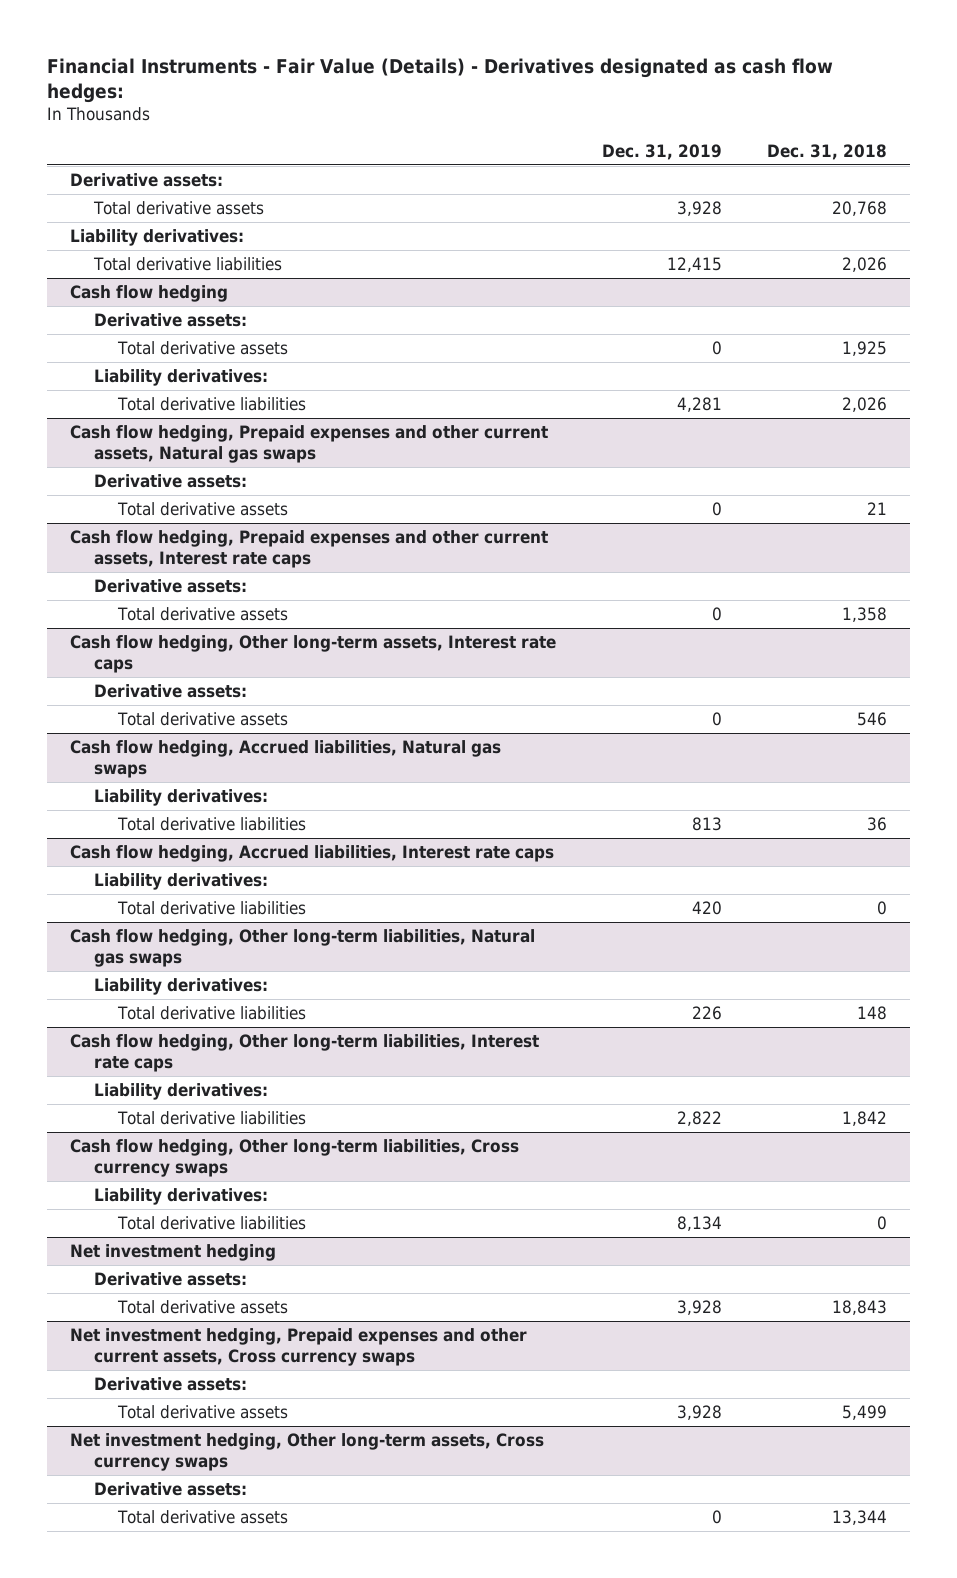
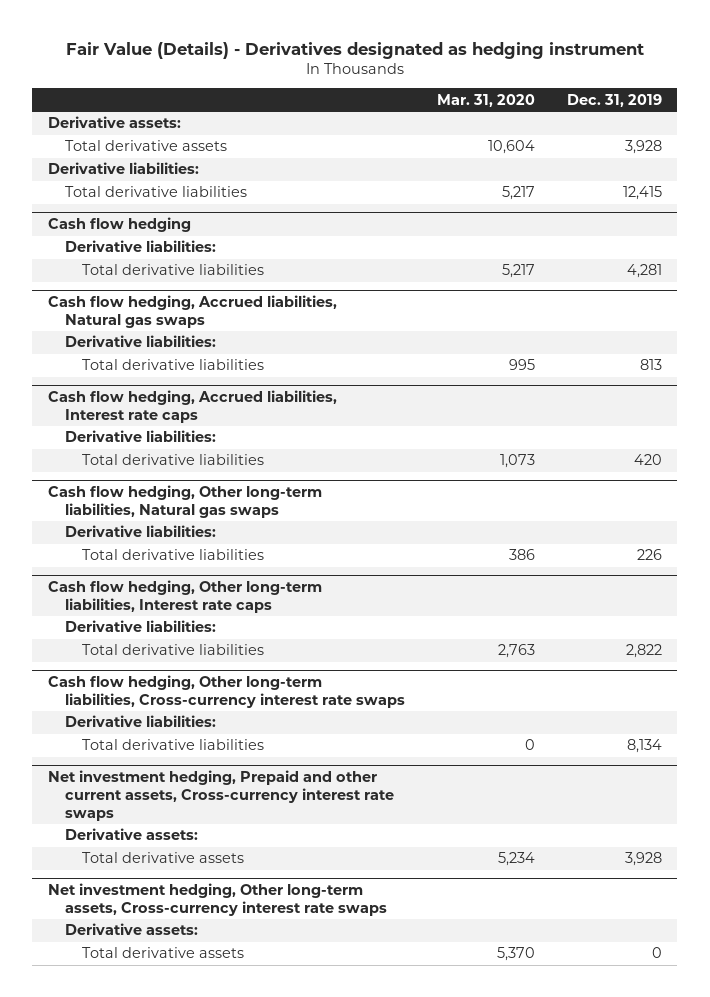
[47,57,834,104] Financial Instruments - Fair Value (Details) - Derivatives designated as cash flow hedges: -> [65,41,644,59] Fair Value (Details) - Derivatives designated as hedging instrument
[767,143,888,160] Dec. 31, 2018 -> none
none -> [436,93,535,107] Mar. 31, 2020
[70,229,245,247] Liability derivatives: -> [48,162,200,175] Derivative liabilities:
[93,313,247,328] Derivative assets: -> none
[116,341,288,356] Total derivative assets -> none
[93,369,268,387] Liability derivatives: -> [65,240,217,253] Derivative liabilities:
[70,425,549,463] Cash flow hedging, Prepaid expenses and other current assets, Natural gas swaps -> none
[93,474,247,489] Derivative assets: -> none
[116,502,288,517] Total derivative assets -> none
[70,530,549,568] Cash flow hedging, Prepaid expenses and other current assets, Interest rate caps -> none
[93,579,247,594] Derivative assets: -> none
[116,607,288,622] Total derivative assets -> none
[70,635,557,673] Cash flow hedging, Other long-term assets, Interest rate caps -> none
[93,684,247,699] Derivative assets: -> none
[116,712,288,727] Total derivative assets -> none
[93,789,268,807] Liability derivatives: -> [65,335,217,348] Derivative liabilities:
[93,873,268,891] Liability derivatives: -> [65,430,217,443] Derivative liabilities:
[93,978,268,996] Liability derivatives: -> [65,525,217,538] Derivative liabilities:
[93,1083,268,1101] Liability derivatives: -> [65,620,217,633] Derivative liabilities:
[70,1139,520,1177] Cash flow hedging, Other long-term liabilities, Cross currency swaps -> [48,675,406,708] Cash flow hedging, Other long-term liabilities, Cross-currency interest rate swaps
[93,1188,268,1206] Liability derivatives: -> [65,715,217,728] Derivative liabilities:
[70,1244,277,1262] Net investment hedging -> none
[93,1272,247,1287] Derivative assets: -> none
[116,1300,288,1315] Total derivative assets -> none
[70,1328,528,1366] Net investment hedging, Prepaid expenses and other current assets, Cross currency swaps -> [48,770,395,821] Net investment hedging, Prepaid and other current assets, Cross-currency interest rate swaps
[70,1433,545,1471] Net investment hedging, Other long-term assets, Cross currency swaps -> [48,883,388,916] Net investment hedging, Other long-term assets, Cross-currency interest rate swaps

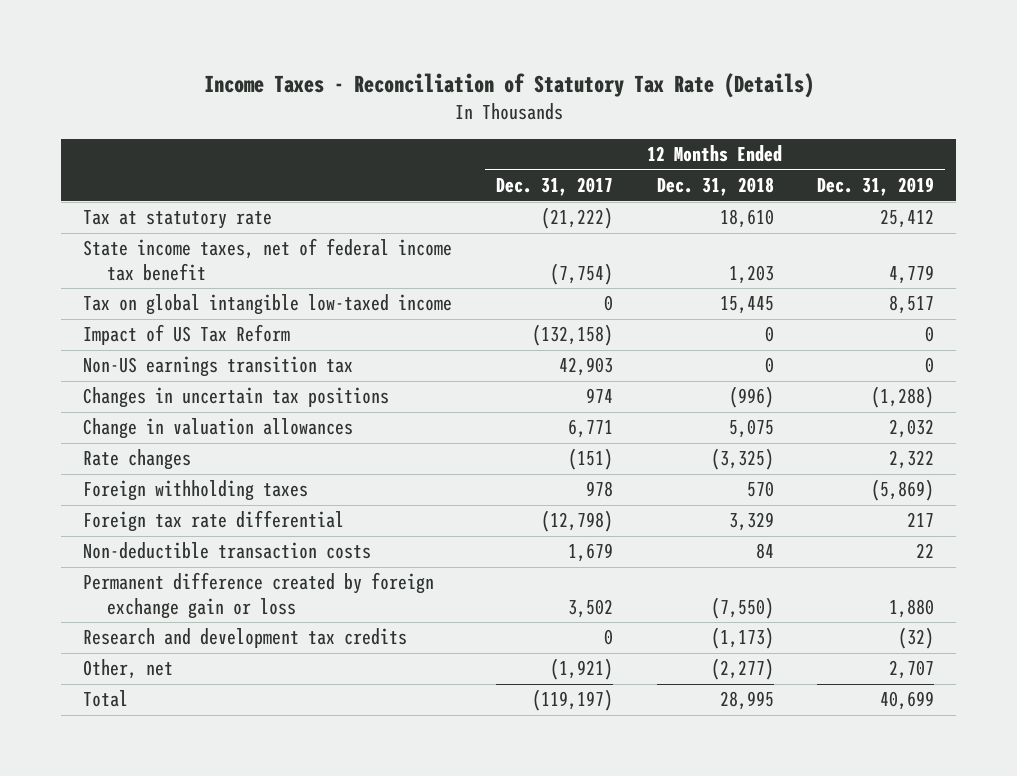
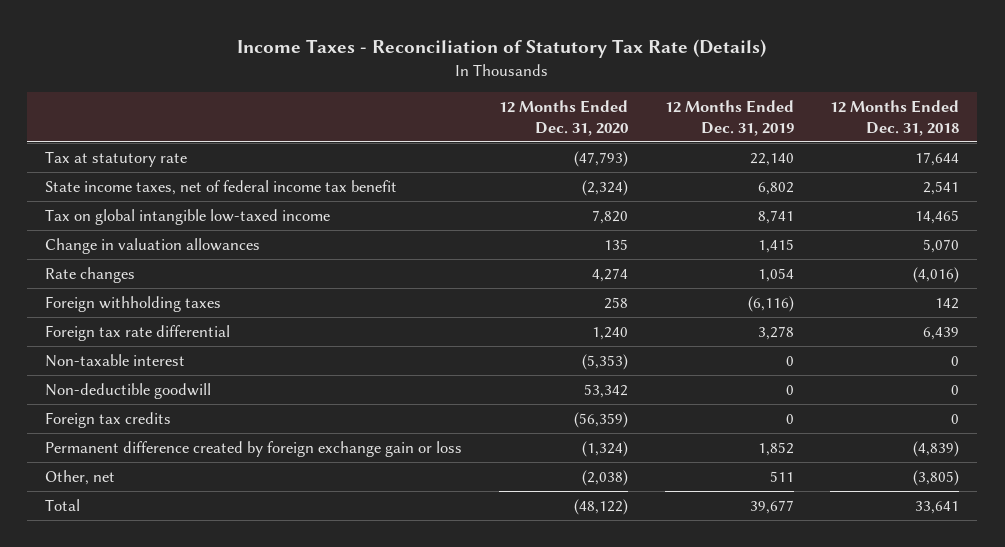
[495,177,613,197] Dec. 31, 2017 -> none
none -> [498,100,628,136] 12 Months Ended Dec. 31, 2020
[82,324,290,346] Impact of US Tax Reform -> none
[82,356,353,378] Non-US earnings transition tax -> none
[82,387,389,409] Changes in uncertain tax positions -> none
[82,542,371,560] Non-deductible transaction costs -> none
[82,628,407,649] Research and development tax credits -> none
[719,209,774,229] 18,610 -> [915,151,960,166] 17,644
[880,209,935,229] 25,412 -> [749,152,794,166] 22,140
[728,264,774,284] 1,203 -> [923,180,960,195] 2,541
[889,264,935,284] 4,779 -> [757,181,794,195] 6,802
[719,296,774,315] 15,445 -> [915,209,960,224] 14,465
[889,295,935,315] 8,517 -> [757,209,794,224] 8,741
[728,419,774,439] 5,075 -> [923,238,960,253] 5,070
[889,419,935,439] 2,032 -> [757,238,794,253] 1,415
[710,448,774,471] (3,325) -> [913,266,960,283] (4,016)
[889,450,935,470] 2,322 -> [757,267,794,282] 1,054
[746,481,774,498] 570 -> [935,297,960,309] 142
[871,479,935,502] (5,869) -> [747,295,794,312] (6,116)
[728,512,774,532] 3,329 -> [923,326,960,340] 6,439
[907,512,935,528] 217 -> [757,325,794,340] 3,278
none -> [45,353,186,367] Non-taxable interest
none -> [45,382,212,399] Non-deductible goodwill
none -> [45,411,172,428] Foreign tax credits
[710,596,774,619] (7,550) -> [913,440,960,457] (4,839)
[889,598,935,618] 1,880 -> [757,441,794,456] 1,852
[710,658,774,681] (2,277) -> [913,469,960,486] (3,805)
[889,660,935,680] 2,707 -> [769,470,794,482] 511
[719,691,774,711] 28,995 -> [915,500,960,514] 33,641
[880,691,935,711] 40,699 -> [749,499,794,514] 39,677

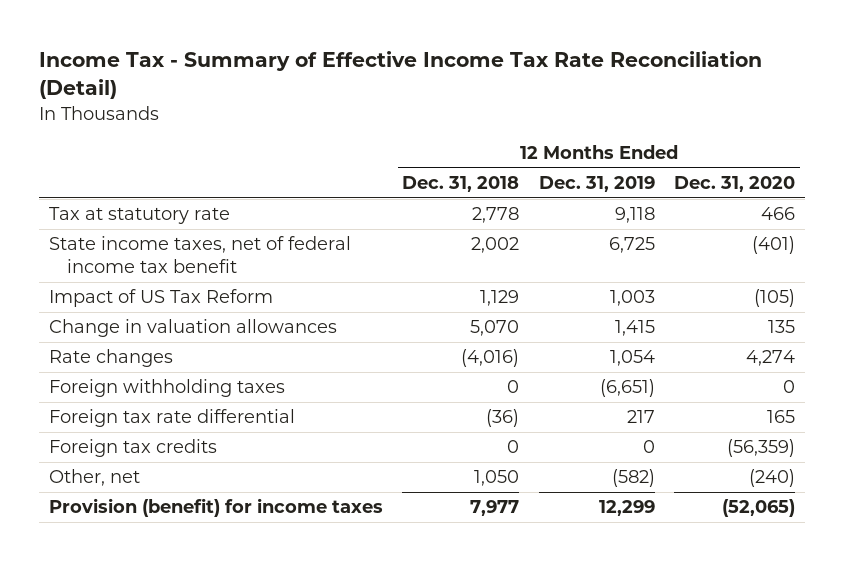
[237,39,767,59] Income Taxes - Reconciliation of Statutory Tax Rate (Details) -> [39,51,763,100] Income Tax - Summary of Effective Income Tax Rate Reconciliation (Detail)
[45,208,331,225] Tax on global intangible low-taxed income -> none
[573,150,628,167] (47,793) -> [761,207,796,221] 466
[749,152,794,166] 22,140 -> [614,207,655,224] 9,118
[915,151,960,166] 17,644 -> [472,207,520,224] 2,778
[581,179,628,196] (2,324) -> [752,236,796,255] (401)
[757,181,794,195] 6,802 -> [608,237,655,254] 6,725
[923,180,960,195] 2,541 -> [471,237,520,254] 2,002
none -> [48,289,273,308] Impact of US Tax Reform
[45,353,186,367] Non-taxable interest -> none
[45,382,212,399] Non-deductible goodwill -> none
[603,296,628,309] 258 -> [783,380,796,394] 0
[747,295,794,312] (6,116) -> [599,379,655,398] (6,651)
[935,297,960,309] 142 -> [507,380,520,394] 0
[591,326,628,340] 1,240 -> [767,410,796,424] 165
[757,325,794,340] 3,278 -> [626,410,655,424] 217
[923,326,960,340] 6,439 -> [486,409,520,428] (36)
[45,440,463,457] Permanent difference created by foreign exchange gain or loss -> none
[45,498,81,511] Total -> none
[581,469,628,486] (2,038) -> [749,469,796,488] (240)
[769,470,794,482] 511 -> [611,469,655,488] (582)
[913,469,960,486] (3,805) -> [474,470,520,487] 1,050
none -> [48,498,383,518] Provision (benefit) for income taxes

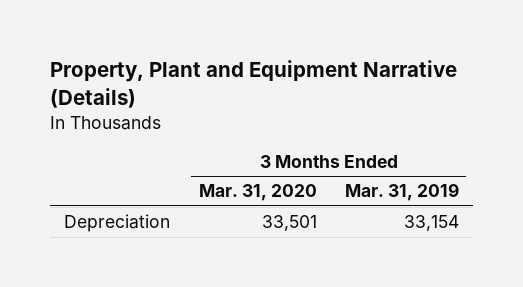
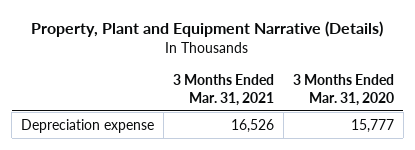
[344,183,459,202] Mar. 31, 2019 -> none
none -> [172,73,274,107] 3 Months Ended Mar. 31, 2021
[64,214,171,233] Depreciation -> [21,119,155,134] Depreciation expense
[261,215,317,232] 33,501 -> [350,119,394,134] 15,777

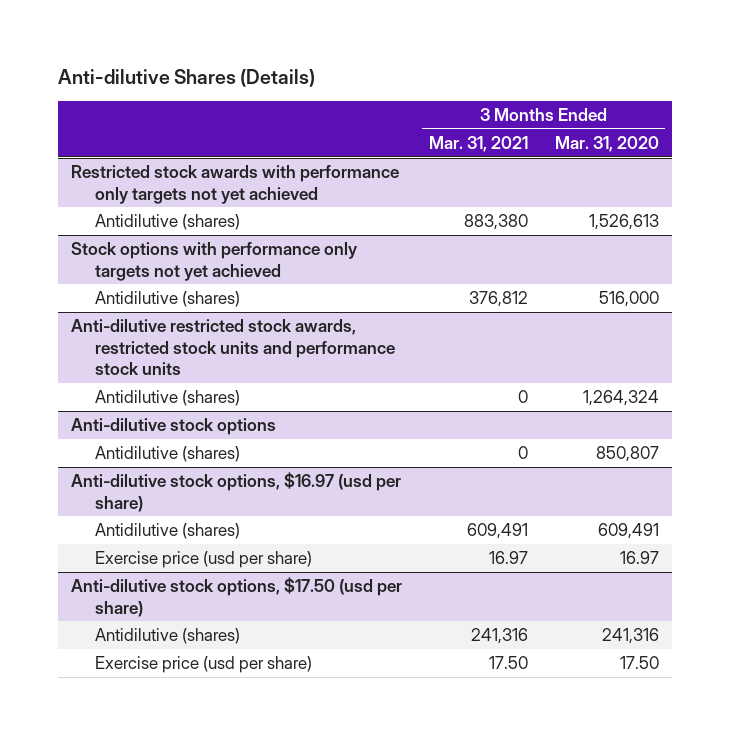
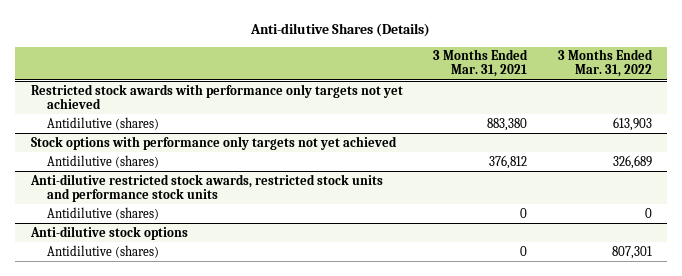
[554,136,659,153] Mar. 31, 2020 -> none
none -> [557,49,653,78] 3 Months Ended Mar. 31, 2022
[71,472,402,512] Anti-dilutive stock options, $16.97 (usd per share) -> none
[94,523,240,540] Antidilutive (shares) -> none
[94,551,312,569] Exercise price (usd per share) -> none
[71,577,403,617] Anti-dilutive stock options, $17.50 (usd per share) -> none
[94,628,240,645] Antidilutive (shares) -> none
[94,656,312,674] Exercise price (usd per share) -> none

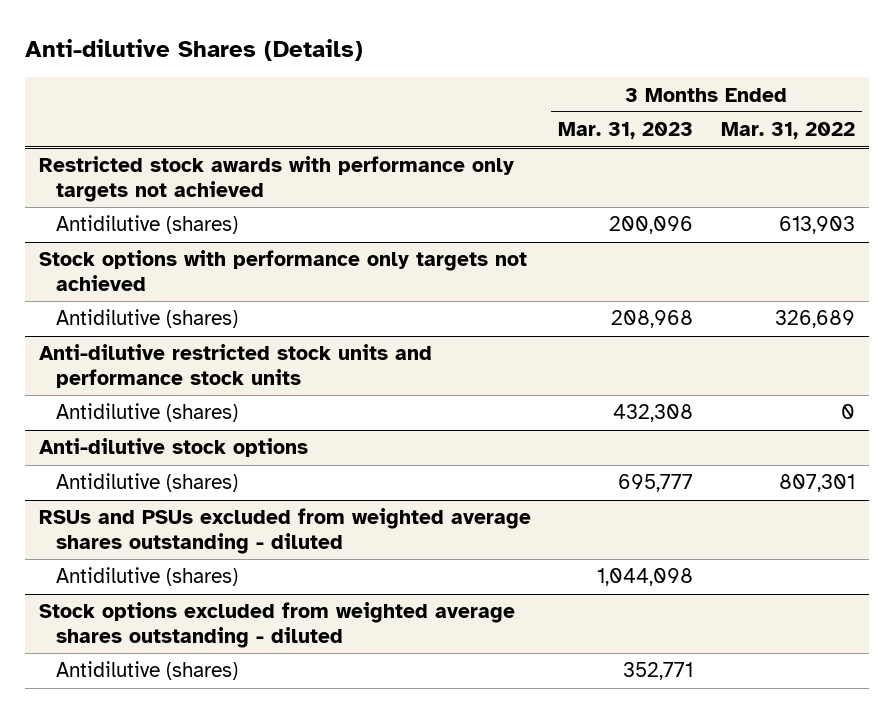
[433,49,529,78] 3 Months Ended Mar. 31, 2021 -> none
none -> [558,122,694,140] Mar. 31, 2023
[30,83,403,109] Restricted stock awards with performance only targets not yet achieved -> [38,156,514,202] Restricted stock awards with performance only targets not achieved
[30,135,397,150] Stock options with performance only targets not yet achieved -> [38,250,527,291] Stock options with performance only targets not achieved
[29,173,383,202] Anti-dilutive restricted stock awards, restricted stock units and performance stock units -> [38,344,432,388] Anti-dilutive restricted stock units and performance stock units
none -> [38,508,531,554] RSUs and PSUs excluded from weighted average shares outstanding - diluted
none -> [56,567,239,587] Antidilutive (shares)
none -> [38,602,515,648] Stock options excluded from weighted average shares outstanding - diluted
none -> [56,661,239,681] Antidilutive (shares)

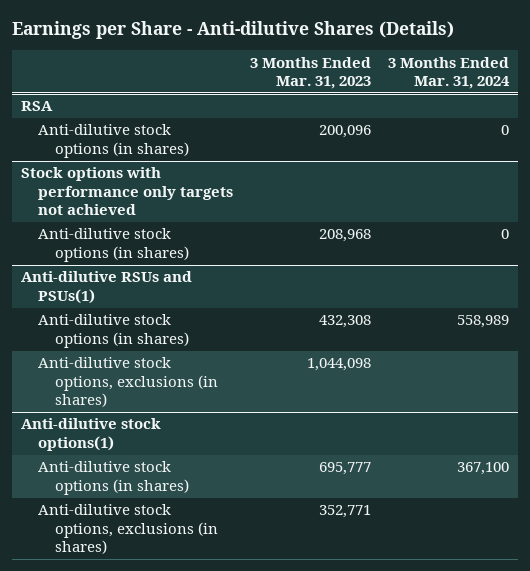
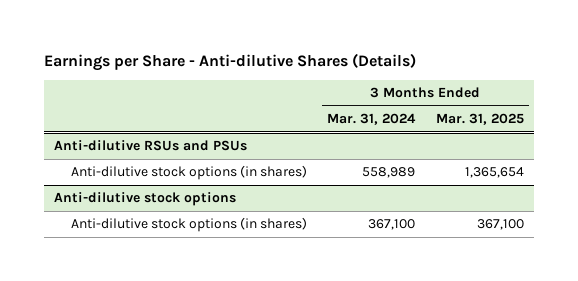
[249,56,371,90] 3 Months Ended Mar. 31, 2023 -> none
none -> [435,113,524,126] Mar. 31, 2025
[20,101,53,112] RSA -> none
[37,124,189,158] Anti-dilutive stock options (in shares) -> none
[20,167,233,216] Stock options with performance only targets not achieved -> none
[37,228,189,262] Anti-dilutive stock options (in shares) -> none
[20,271,192,304] Anti-dilutive RSUs and PSUs(1) -> [54,140,248,152] Anti-dilutive RSUs and PSUs
[37,357,218,408] Anti-dilutive stock options, exclusions (in shares) -> none
[20,418,161,451] Anti-dilutive stock options(1) -> [54,192,237,207] Anti-dilutive stock options
[37,504,218,555] Anti-dilutive stock options, exclusions (in shares) -> none

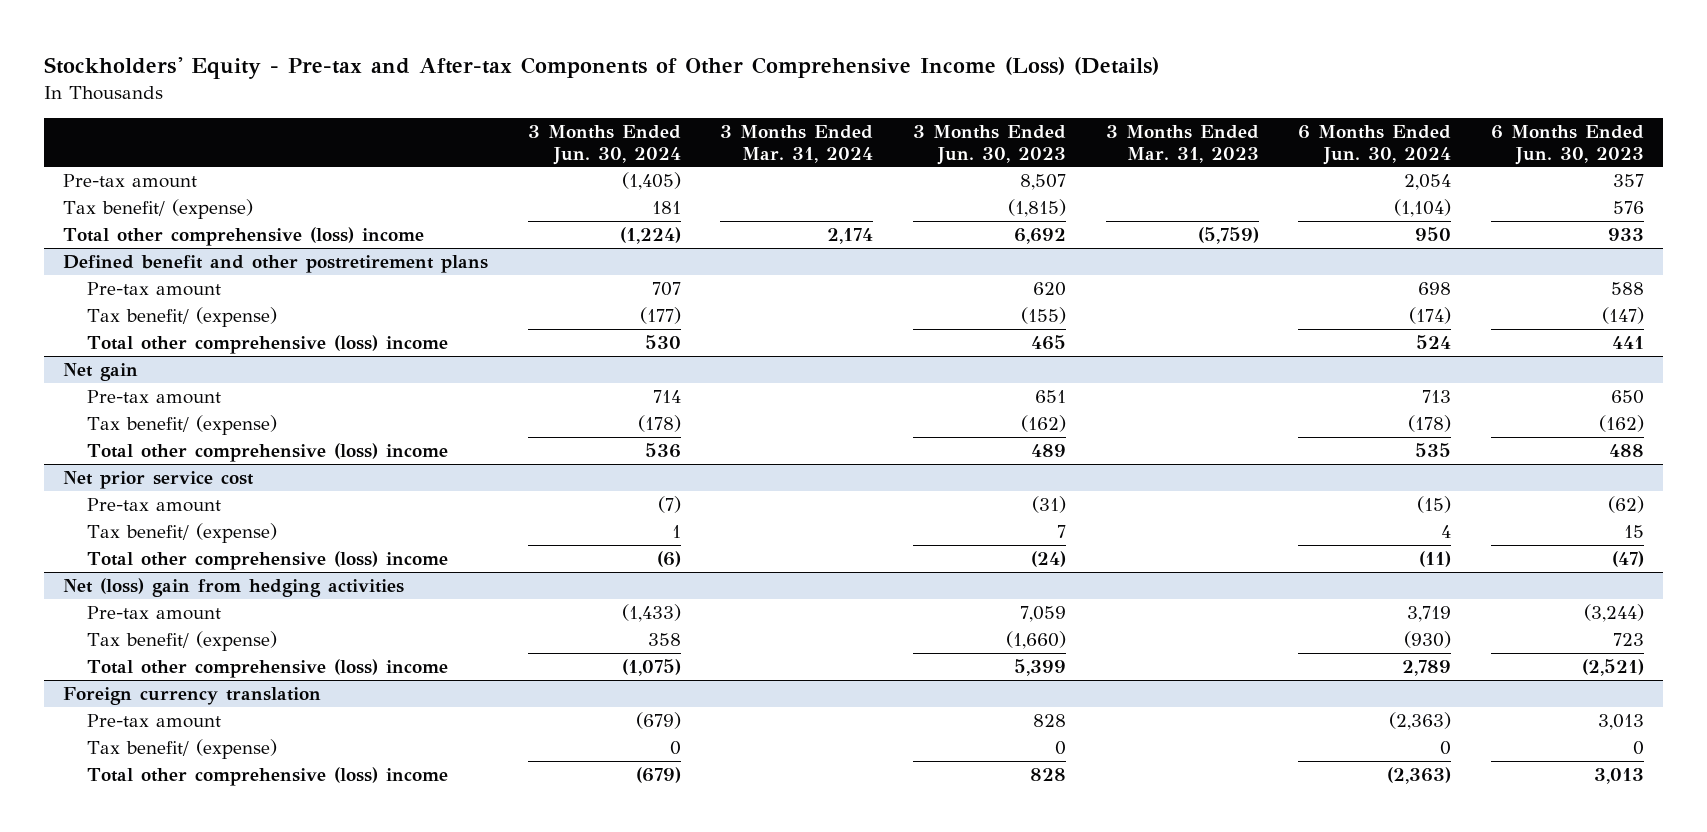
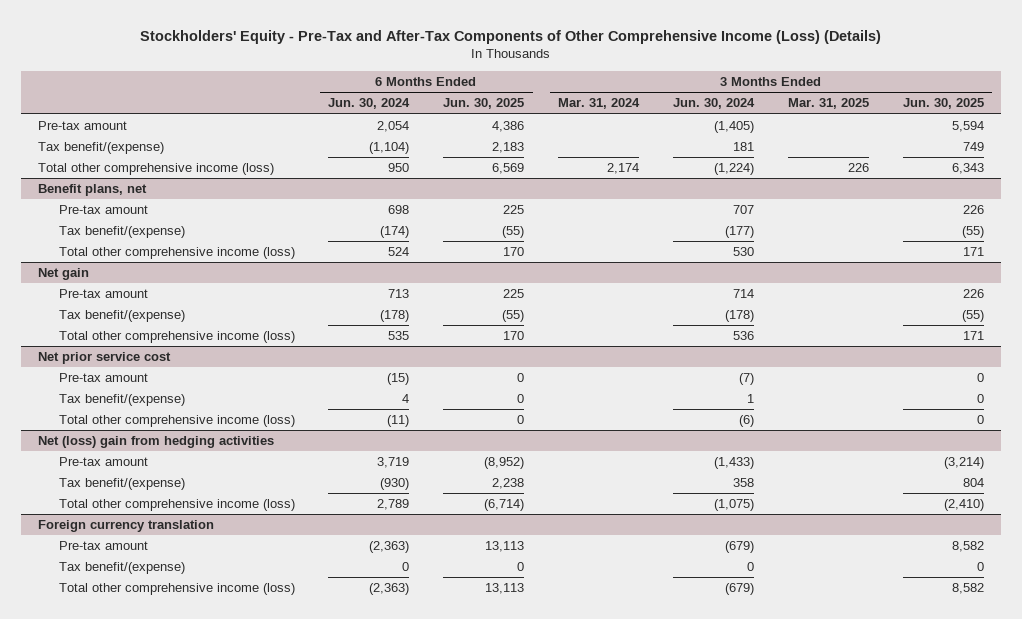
[43,57,1159,80] Stockholders' Equity - Pre-tax and After-tax Components of Other Comprehensive Income (Loss) (Details) -> [139,30,881,45] Stockholders' Equity - Pre-Tax and After-Tax Components of Other Comprehensive Income (Loss) (Details)
[912,124,1066,165] 3 Months Ended Jun. 30, 2023 -> none
[1105,124,1259,163] 3 Months Ended Mar. 31, 2023 -> none
[1490,124,1644,165] 6 Months Ended Jun. 30, 2023 -> none
none -> [443,98,525,110] Jun. 30, 2025
none -> [787,98,869,110] Mar. 31, 2025
none -> [902,98,984,110] Jun. 30, 2025
[63,198,254,219] Tax benefit/ (expense) -> [38,142,165,155] Tax benefit/(expense)
[63,226,425,246] Total other comprehensive (loss) income -> [38,163,275,176] Total other comprehensive income (loss)
[63,254,489,273] Defined benefit and other postretirement plans -> [38,184,148,197] Benefit plans, net
[87,306,278,327] Tax benefit/ (expense) -> [58,226,185,239] Tax benefit/(expense)
[87,334,449,354] Total other comprehensive (loss) income -> [58,247,295,260] Total other comprehensive income (loss)
[87,414,278,435] Tax benefit/ (expense) -> [58,310,185,323] Tax benefit/(expense)
[87,442,449,462] Total other comprehensive (loss) income -> [58,331,295,344] Total other comprehensive income (loss)
[87,522,278,543] Tax benefit/ (expense) -> [58,394,185,407] Tax benefit/(expense)
[87,550,449,570] Total other comprehensive (loss) income -> [58,415,295,428] Total other comprehensive income (loss)
[87,630,278,651] Tax benefit/ (expense) -> [58,478,185,491] Tax benefit/(expense)
[87,658,449,678] Total other comprehensive (loss) income -> [58,499,295,512] Total other comprehensive income (loss)
[87,738,278,759] Tax benefit/ (expense) -> [58,562,185,575] Tax benefit/(expense)
[87,766,449,786] Total other comprehensive (loss) income -> [58,583,295,596] Total other comprehensive income (loss)

